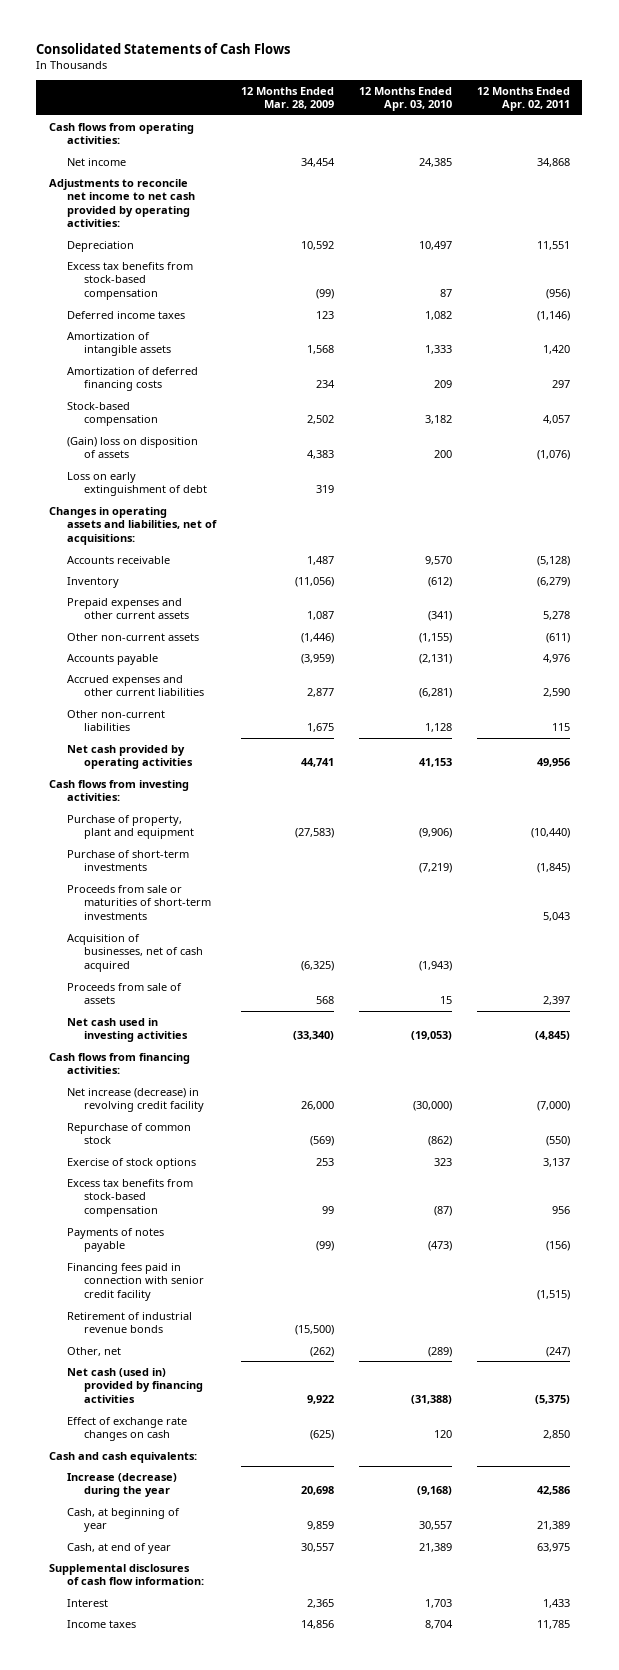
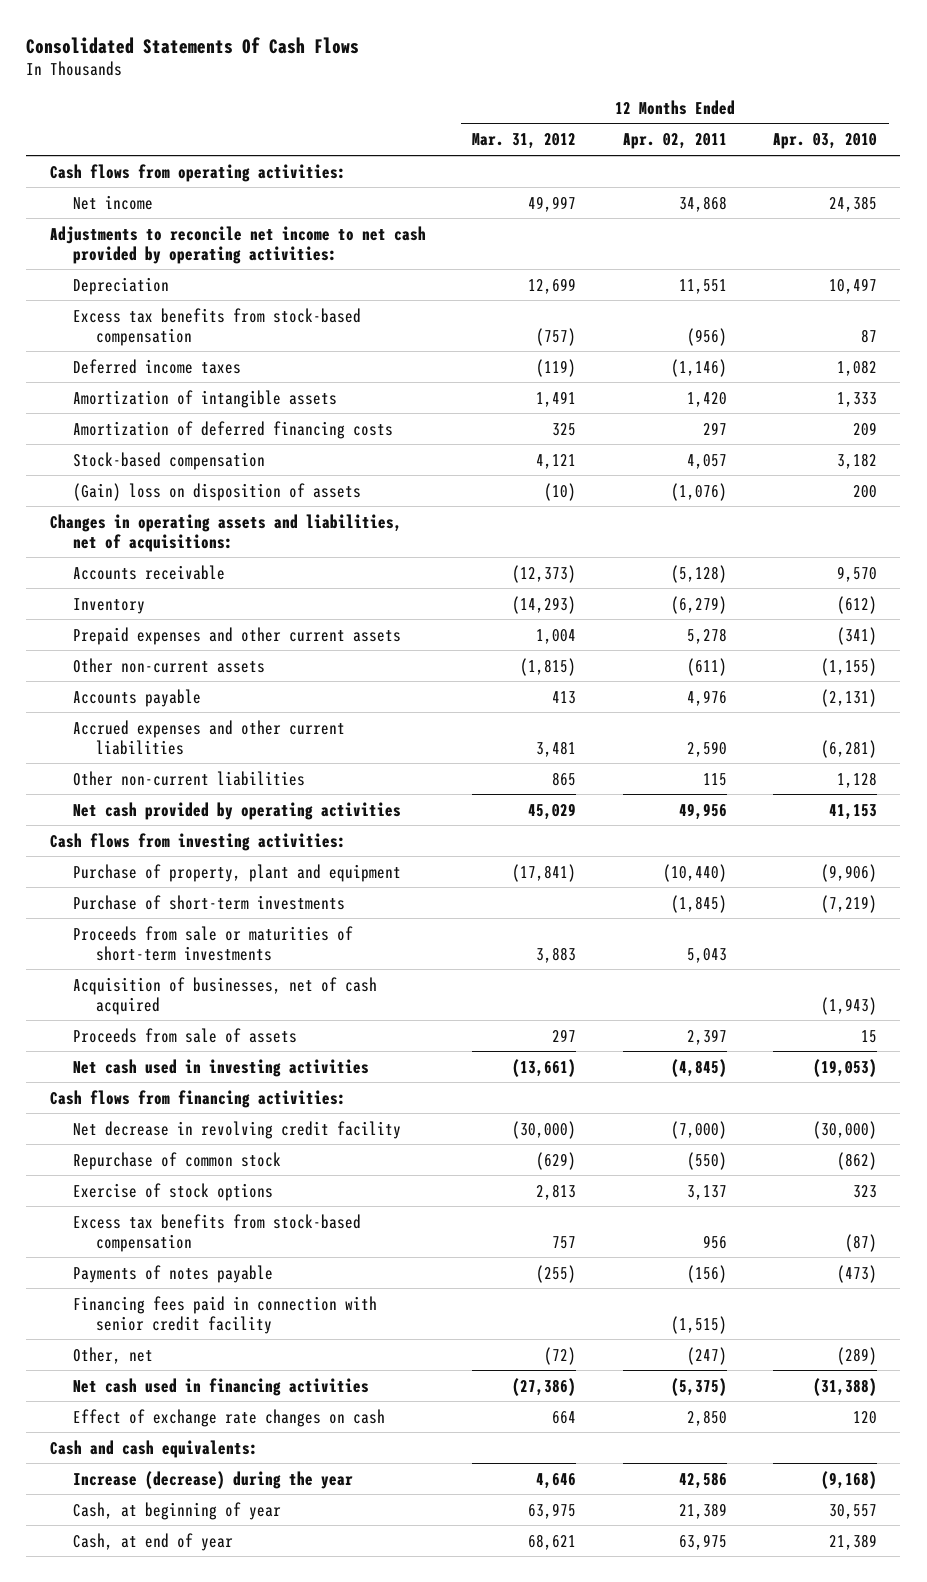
[36,42,291,54] Consolidated Statements of Cash Flows -> [26,36,360,54] Consolidated Statements Of Cash Flows
[240,86,334,110] 12 Months Ended Mar. 28, 2009 -> none
none -> [472,133,577,150] Mar. 31, 2012
[66,471,208,497] Loss on early extinguishment of debt -> none
[66,1087,205,1113] Net increase (decrease) in revolving credit facility -> [73,1120,402,1139] Net decrease in revolving credit facility
[66,1311,192,1334] Retirement of industrial revenue bonds -> none
[66,1367,204,1403] Net cash (used in) provided by financing activities -> [73,1377,370,1396] Net cash used in financing activities
[48,1563,204,1586] Supplemental disclosures of cash flow information: -> none
[66,1598,108,1607] Interest -> none
[66,1619,136,1628] Income taxes -> none

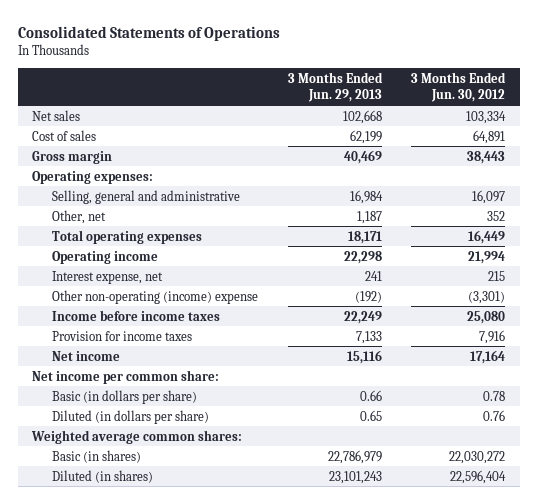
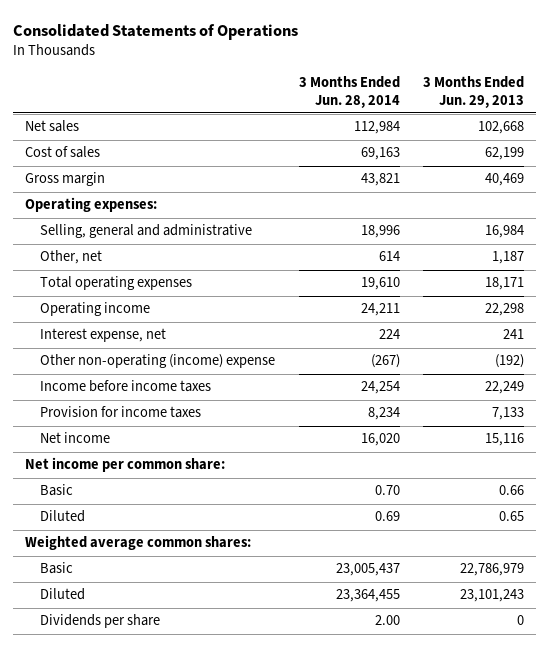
[411,71,507,103] 3 Months Ended Jun. 30, 2012 -> none
none -> [298,75,400,108] 3 Months Ended Jun. 28, 2014
[52,389,198,404] Basic (in dollars per share) -> [39,484,73,497] Basic
[52,409,210,424] Diluted (in dollars per share) -> [39,510,85,523] Diluted
[52,449,142,463] Basic (in shares) -> [39,562,73,575] Basic
[52,469,154,483] Diluted (in shares) -> [39,588,85,601] Diluted
none -> [39,614,160,629] Dividends per share

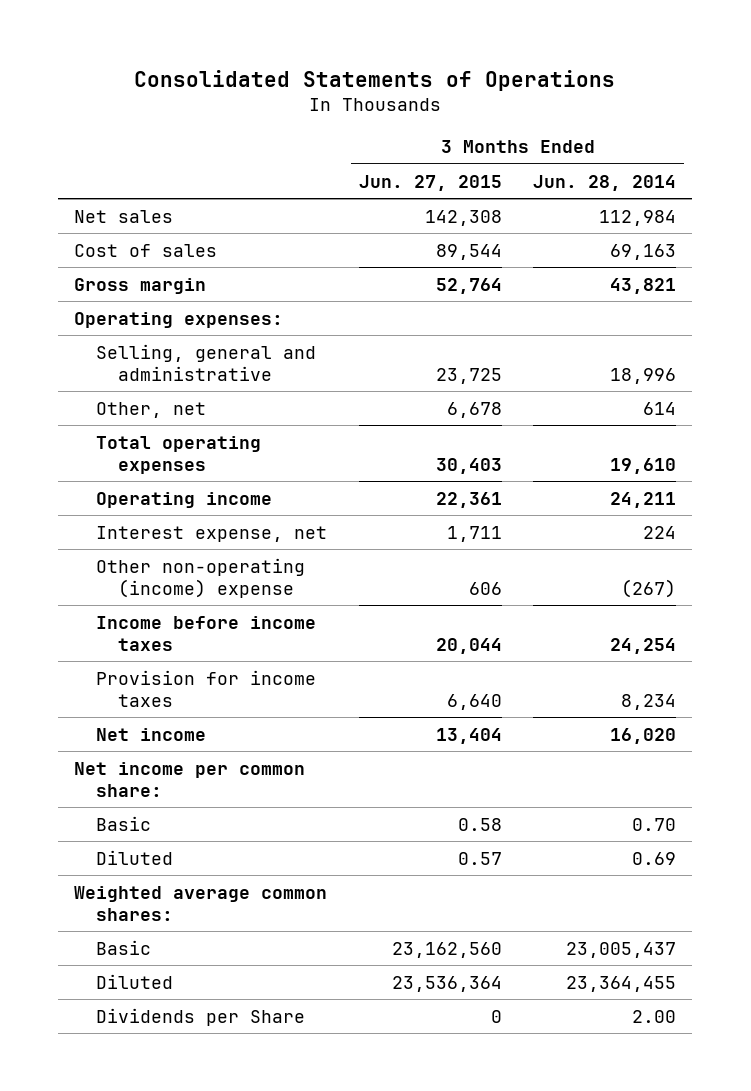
[423,75,525,108] 3 Months Ended Jun. 29, 2013 -> none
none -> [358,174,502,191] Jun. 27, 2015
[39,614,160,629] Dividends per share -> [95,1007,305,1026] Dividends per Share

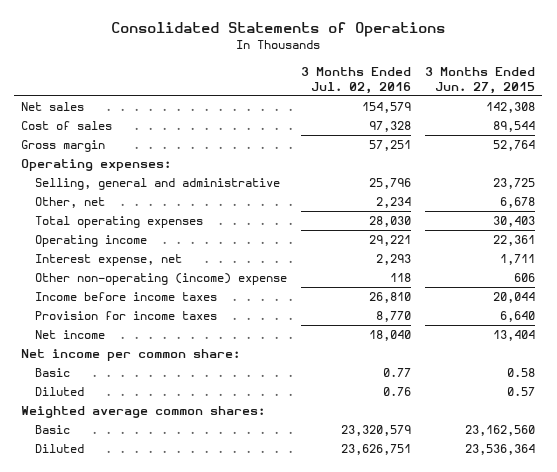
[533,174,677,191] Jun. 28, 2014 -> none
none -> [300,66,411,94] 3 Months Ended Jul. 02, 2016
[95,1007,305,1026] Dividends per Share -> none

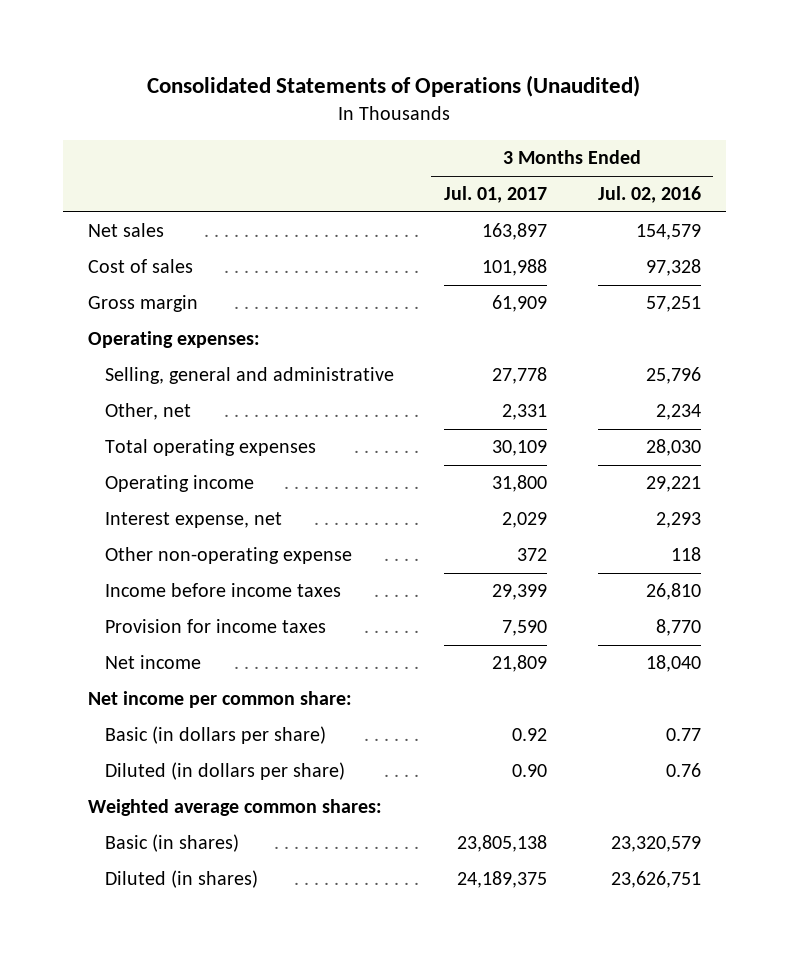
[111,22,446,38] Consolidated Statements of Operations -> [147,75,641,98] Consolidated Statements of Operations (Unaudited)
[425,66,536,94] 3 Months Ended Jun. 27, 2015 -> none
none -> [444,186,548,204] Jul. 01, 2017
[34,273,287,286] Other non-operating (income) expense -> [104,547,352,565] Other non-operating expense
[34,368,70,378] Basic -> [104,726,326,745] Basic (in dollars per share)
[34,387,84,397] Diluted -> [104,762,345,781] Diluted (in dollars per share)
[34,425,70,435] Basic -> [104,834,239,853] Basic (in shares)
[34,444,84,454] Diluted -> [104,870,258,889] Diluted (in shares)

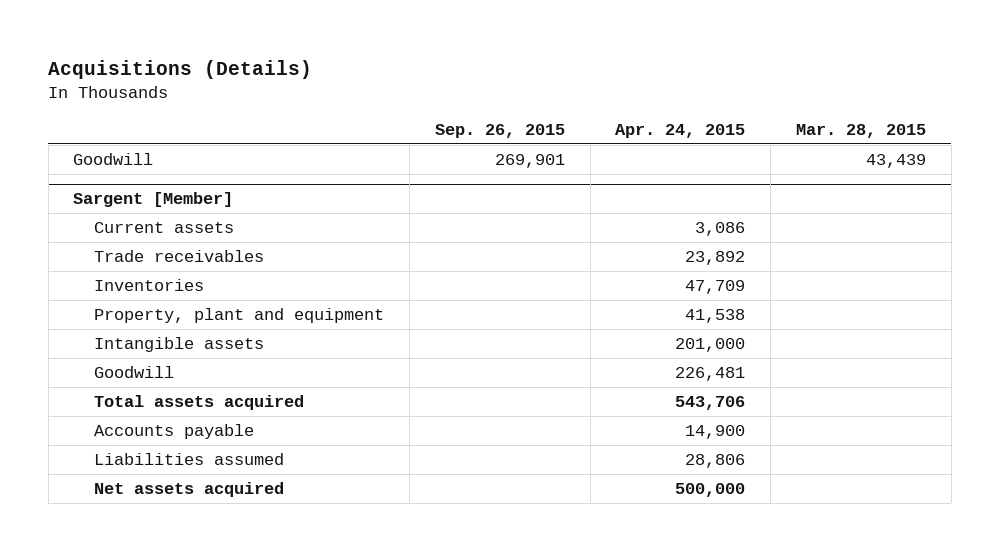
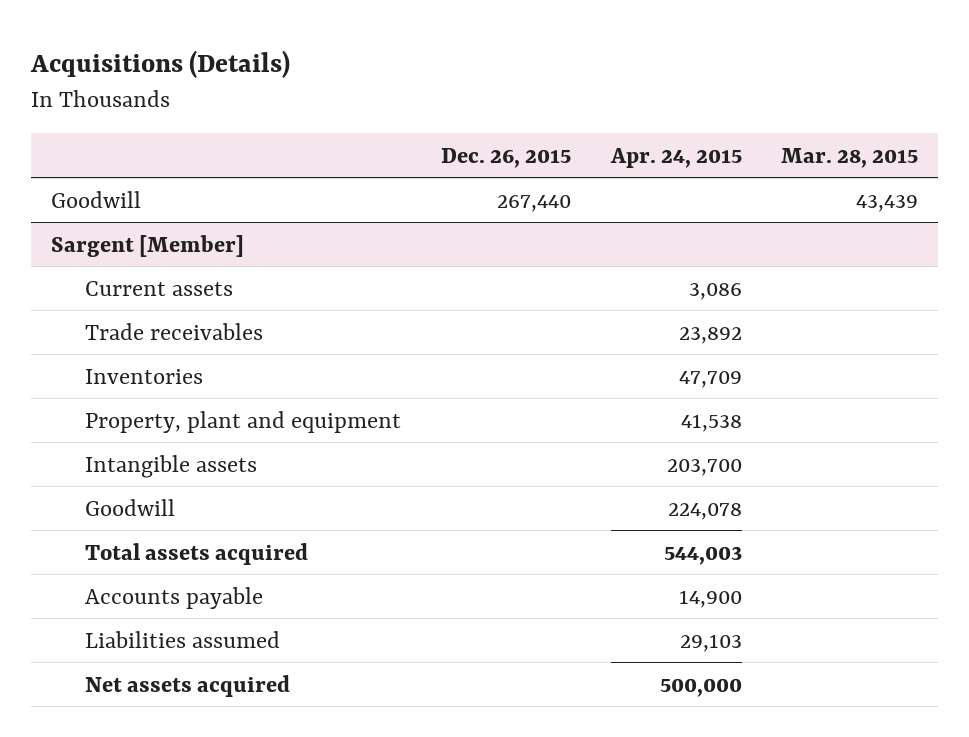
[434,124,565,139] Sep. 26, 2015 -> none
none -> [440,147,571,168] Dec. 26, 2015
[675,338,746,353] 201,000 -> [666,458,742,476] 203,700
[675,367,746,382] 226,481 -> [667,502,742,520] 224,078
[675,396,746,411] 543,706 -> [663,545,742,565] 544,003
[685,454,746,469] 28,806 -> [679,633,742,652] 29,103

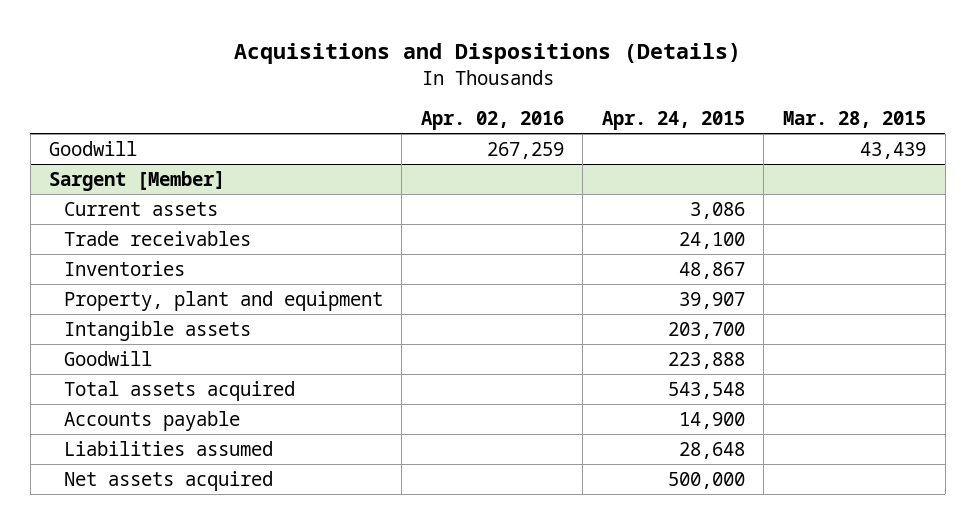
[30,49,291,78] Acquisitions (Details) -> [233,43,741,65] Acquisitions and Dispositions (Details)
[440,147,571,168] Dec. 26, 2015 -> none
none -> [420,110,564,130] Apr. 02, 2016
[678,326,742,344] 23,892 -> [678,231,745,249] 24,100
[678,370,742,388] 47,709 -> [678,261,745,279] 48,867
[680,413,742,432] 41,538 -> [678,291,745,309] 39,907
[667,502,742,520] 224,078 -> [667,351,745,369] 223,888
[663,545,742,565] 544,003 -> [667,381,745,399] 543,548
[679,633,742,652] 29,103 -> [678,441,745,459] 28,648

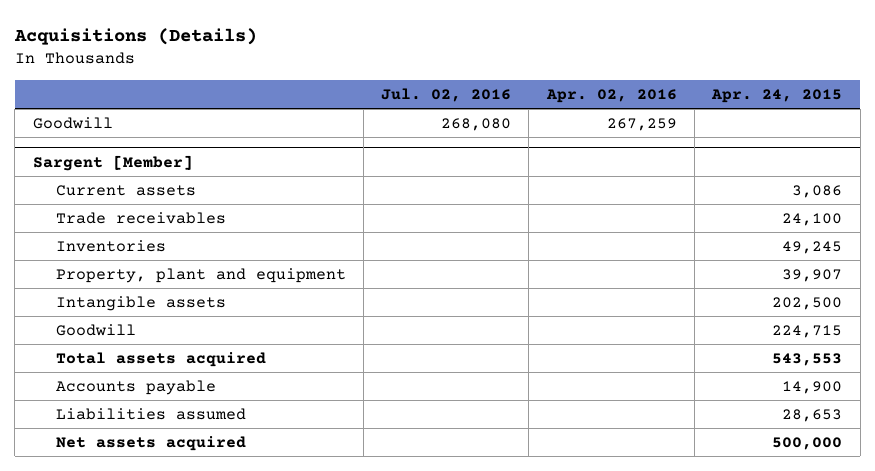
[233,43,741,65] Acquisitions and Dispositions (Details) -> [13,27,257,45] Acquisitions (Details)
[783,110,927,128] Mar. 28, 2015 -> none
none -> [381,87,512,102] Jul. 02, 2016
[678,261,745,279] 48,867 -> [782,241,843,255] 49,245
[667,321,745,339] 203,700 -> [772,297,843,311] 202,500
[667,351,745,369] 223,888 -> [772,325,843,339] 224,715
[667,381,745,399] 543,548 -> [772,353,843,367] 543,553
[678,441,745,459] 28,648 -> [782,409,843,423] 28,653

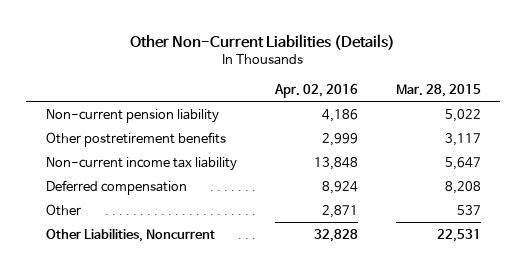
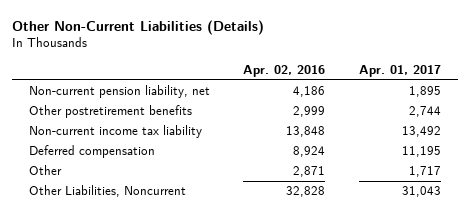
[395,83,481,97] Mar. 28, 2015 -> none
none -> [359,64,442,77] Apr. 01, 2017
[45,108,219,123] Non-current pension liability -> [28,85,210,99] Non-current pension liability, net

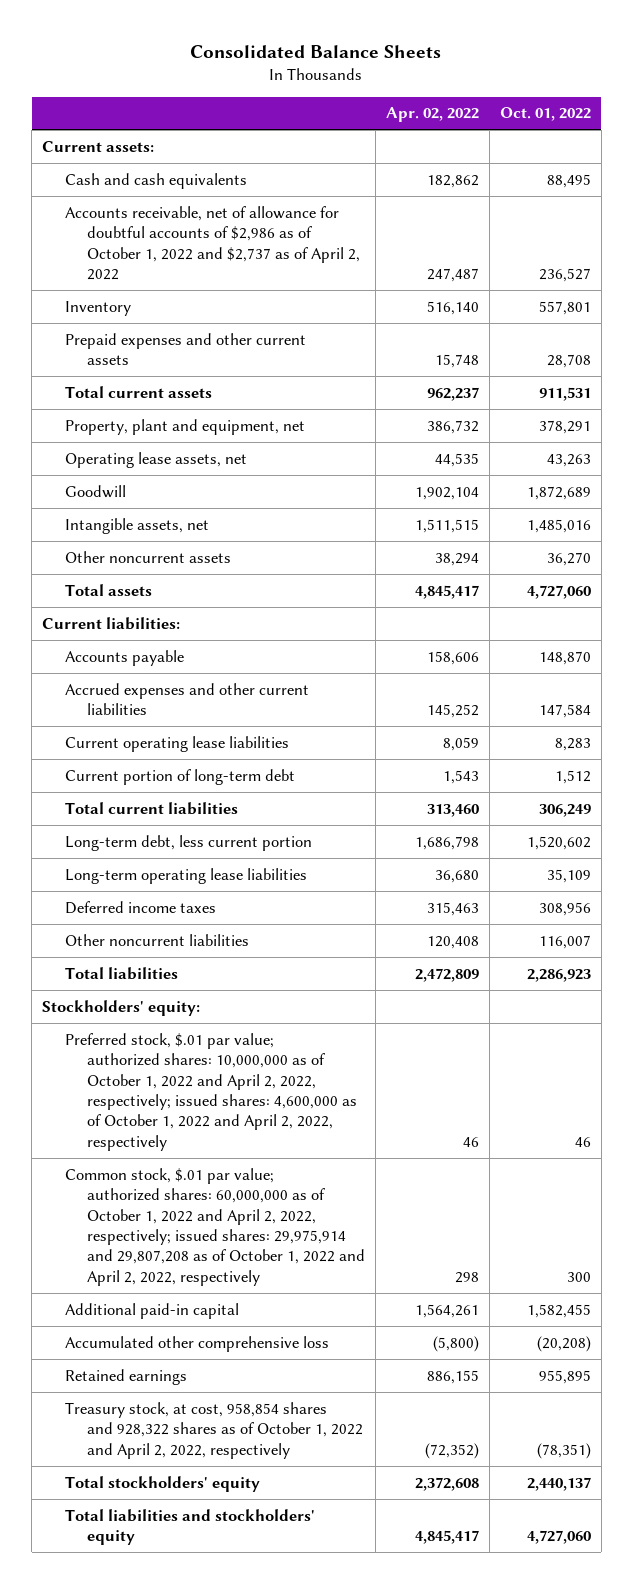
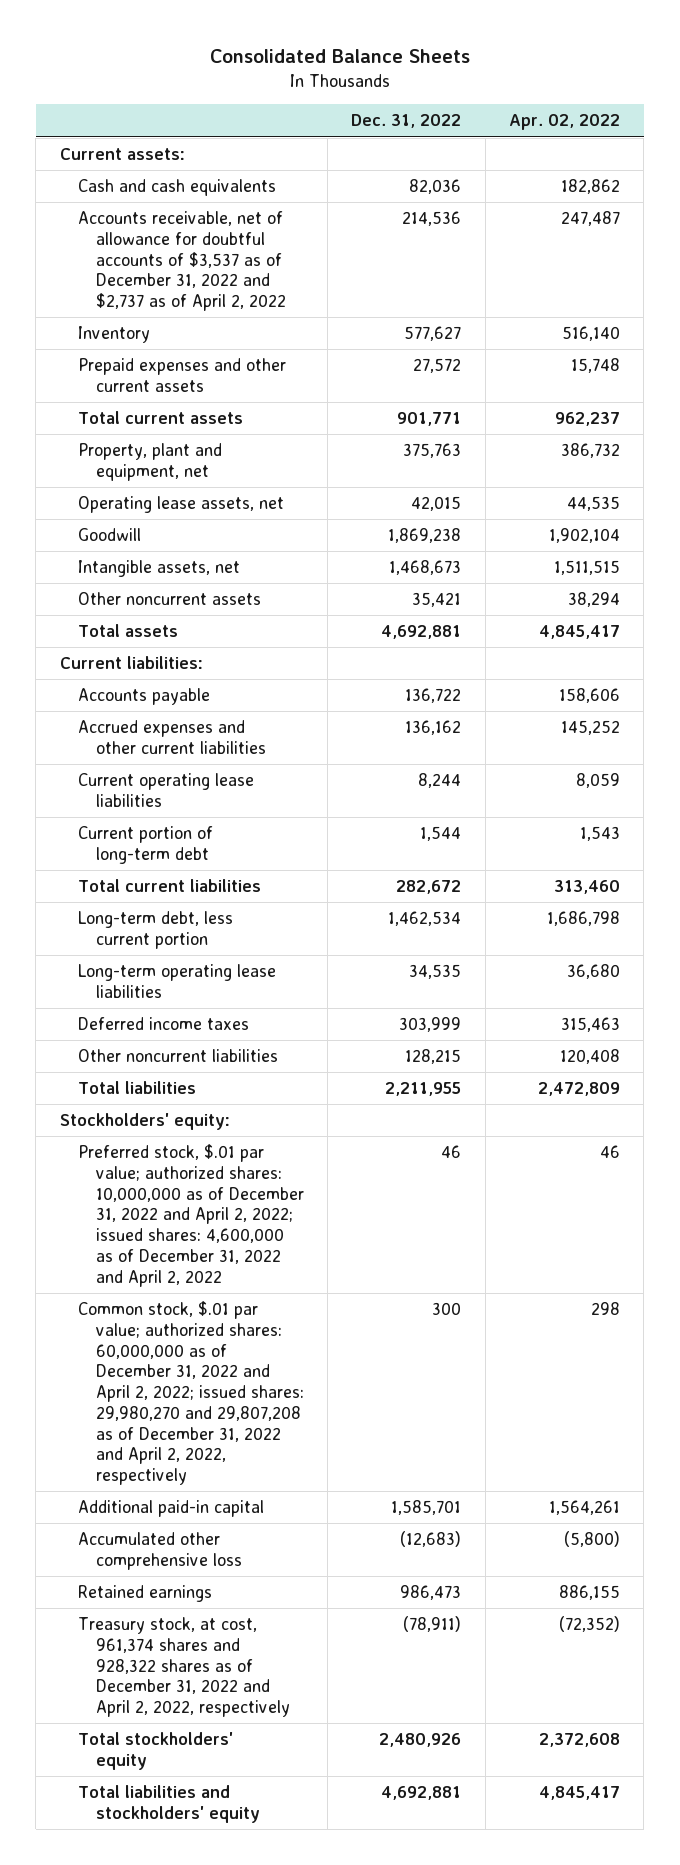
[499,107,591,122] Oct. 01, 2022 -> none
none -> [351,114,462,129] Dec. 31, 2022
[64,205,361,280] Accounts receivable, net of allowance for doubtful accounts of $2,986 as of October 1, 2022 and $2,737 as of April 2, 2022 -> [77,211,286,312] Accounts receivable, net of allowance for doubtful accounts of $3,537 as of December 31, 2022 and $2,737 as of April 2, 2022
[64,1032,358,1151] Preferred stock, $.01 par value; authorized shares: 10,000,000 as of October 1, 2022 and April 2, 2022, respectively; issued shares: 4,600,000 as of October 1, 2022 and April 2, 2022, respectively -> [77,1144,304,1287] Preferred stock, $.01 par value; authorized shares: 10,000,000 as of December 31, 2022 and April 2, 2022; issued shares: 4,600,000 as of December 31, 2022 and April 2, 2022
[64,1167,366,1286] Common stock, $.01 par value; authorized shares: 60,000,000 as of October 1, 2022 and April 2, 2022, respectively; issued shares: 29,975,914 and 29,807,208 as of October 1, 2022 and April 2, 2022, respectively -> [77,1301,304,1485] Common stock, $.01 par value; authorized shares: 60,000,000 as of December 31, 2022 and April 2, 2022; issued shares: 29,980,270 and 29,807,208 as of December 31, 2022 and April 2, 2022, respectively
[64,1401,364,1459] Treasury stock, at cost, 958,854 shares and 928,322 shares as of October 1, 2022 and April 2, 2022, respectively -> [77,1617,290,1718] Treasury stock, at cost, 961,374 shares and 928,322 shares as of December 31, 2022 and April 2, 2022, respectively

